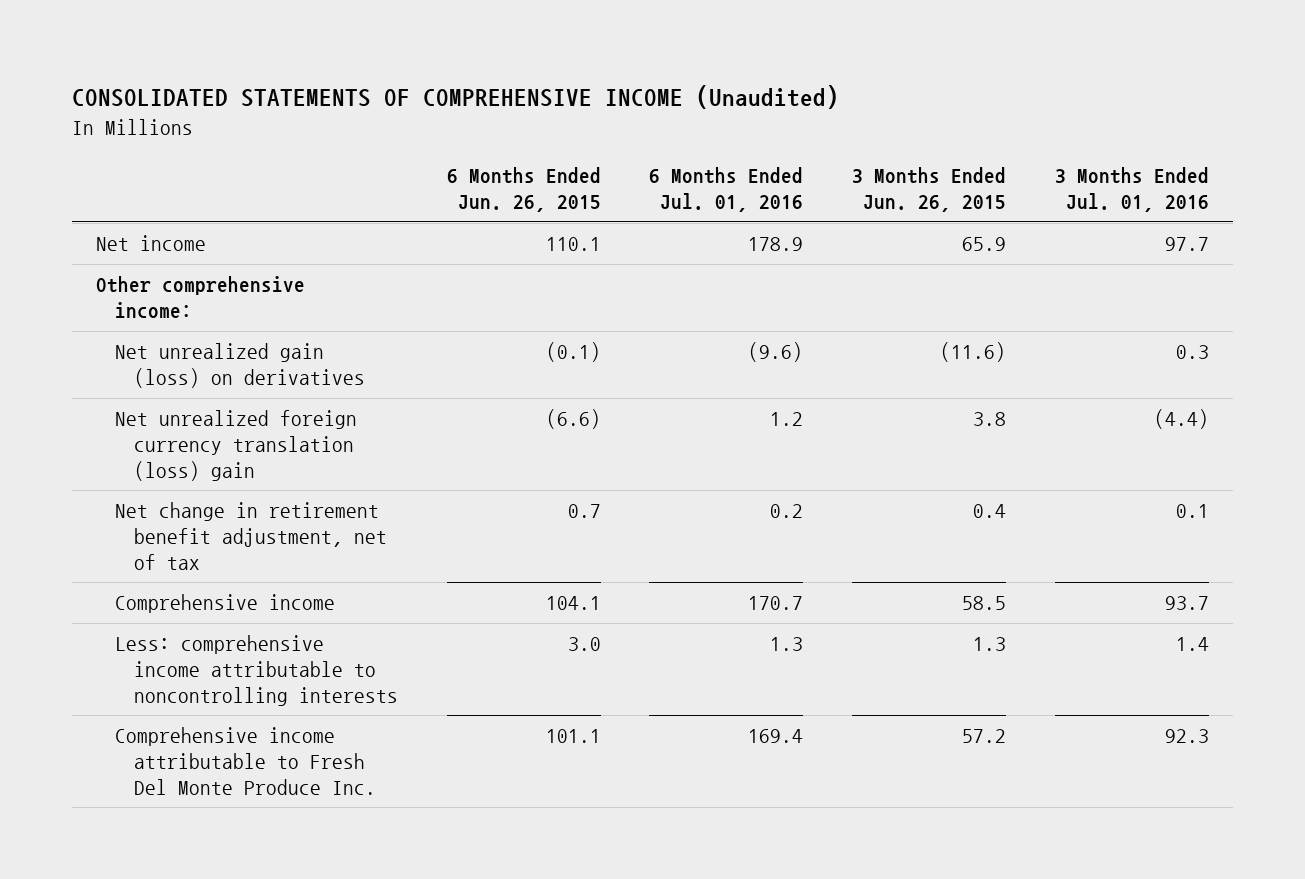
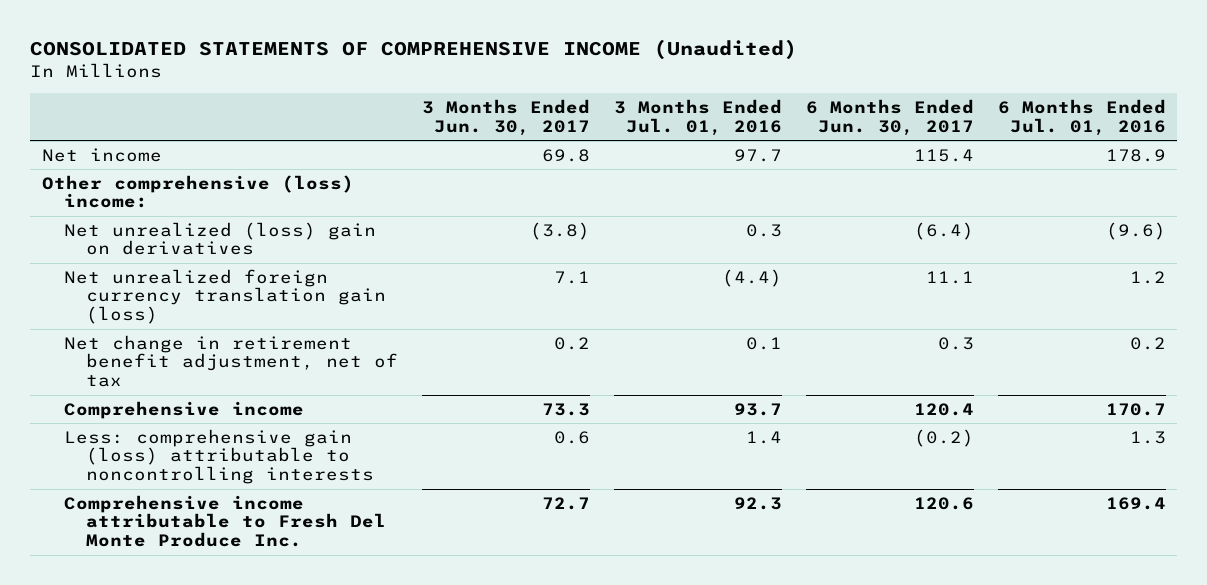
[446,167,601,212] 6 Months Ended Jun. 26, 2015 -> none
[852,167,1007,212] 3 Months Ended Jun. 26, 2015 -> none
none -> [422,98,591,136] 3 Months Ended Jun. 30, 2017
none -> [805,98,974,136] 6 Months Ended Jun. 30, 2017
[96,276,306,320] Other comprehensive income: -> [41,174,354,209] Other comprehensive (loss) income:
[115,343,366,389] Net unrealized gain (loss) on derivatives -> [64,221,377,256] Net unrealized (loss) gain on derivatives
[115,410,358,481] Net unrealized foreign currency translation (loss) gain -> [64,268,387,325] Net unrealized foreign currency translation gain (loss)
[115,635,399,706] Less: comprehensive income attributable to noncontrolling interests -> [64,428,375,485] Less: comprehensive gain (loss) attributable to noncontrolling interests

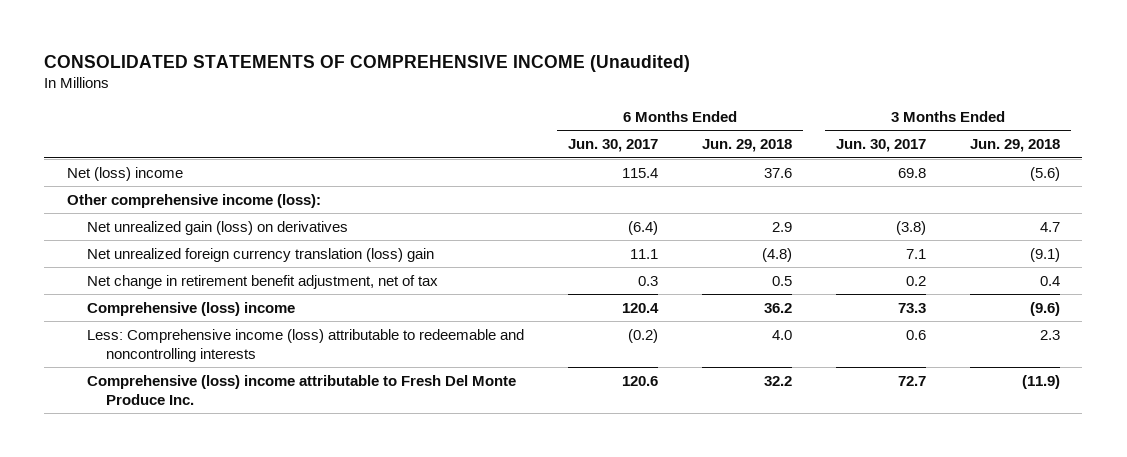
[613,98,782,136] 3 Months Ended Jul. 01, 2016 -> none
[997,98,1166,136] 6 Months Ended Jul. 01, 2016 -> none
none -> [701,139,792,153] Jun. 29, 2018
none -> [970,139,1061,153] Jun. 29, 2018
[41,147,162,162] Net income -> [66,166,183,181] Net (loss) income
[41,174,354,209] Other comprehensive (loss) income: -> [66,193,321,208] Other comprehensive income (loss):
[64,221,377,256] Net unrealized (loss) gain on derivatives -> [86,220,348,235] Net unrealized gain (loss) on derivatives
[64,268,387,325] Net unrealized foreign currency translation gain (loss) -> [86,247,434,262] Net unrealized foreign currency translation (loss) gain
[64,400,305,419] Comprehensive income -> [86,301,295,316] Comprehensive (loss) income
[64,428,375,485] Less: comprehensive gain (loss) attributable to noncontrolling interests -> [86,328,524,362] Less: Comprehensive income (loss) attributable to redeemable and noncontrolling interests
[64,494,387,548] Comprehensive income attributable to Fresh Del Monte Produce Inc. -> [86,374,516,405] Comprehensive (loss) income attributable to Fresh Del Monte Produce Inc.

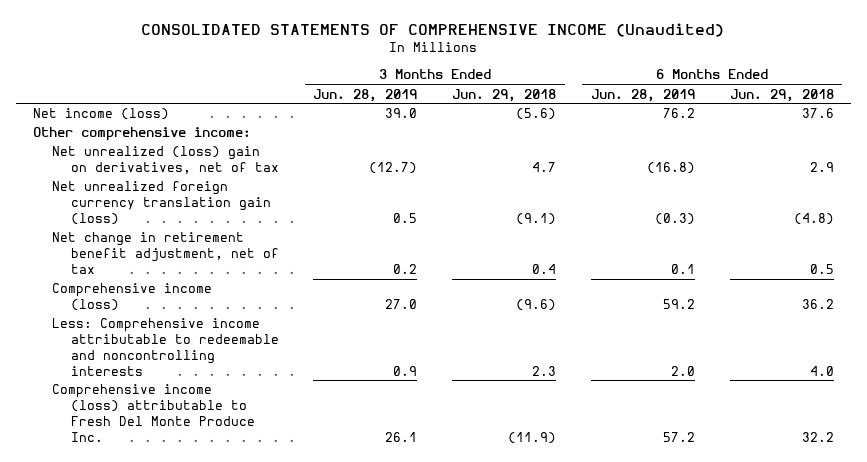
[567,139,658,153] Jun. 30, 2017 -> none
[836,139,927,153] Jun. 30, 2017 -> none
none -> [313,88,418,102] Jun. 28, 2019
none -> [590,88,695,102] Jun. 28, 2019
[66,166,183,181] Net (loss) income -> [33,108,170,121] Net income (loss)
[66,193,321,208] Other comprehensive income (loss): -> [33,127,252,142] Other comprehensive income:
[86,220,348,235] Net unrealized gain (loss) on derivatives -> [51,146,279,175] Net unrealized (loss) gain on derivatives, net of tax
[86,247,434,262] Net unrealized foreign currency translation (loss) gain -> [51,181,271,225] Net unrealized foreign currency translation gain (loss)
[86,301,295,316] Comprehensive (loss) income -> [51,283,212,312] Comprehensive income (loss)
[86,328,524,362] Less: Comprehensive income (loss) attributable to redeemable and noncontrolling interests -> [51,318,279,376] Less: Comprehensive income attributable to redeemable and noncontrolling interests
[86,374,516,405] Comprehensive (loss) income attributable to Fresh Del Monte Produce Inc. -> [51,384,255,442] Comprehensive income (loss) attributable to Fresh Del Monte Produce Inc.

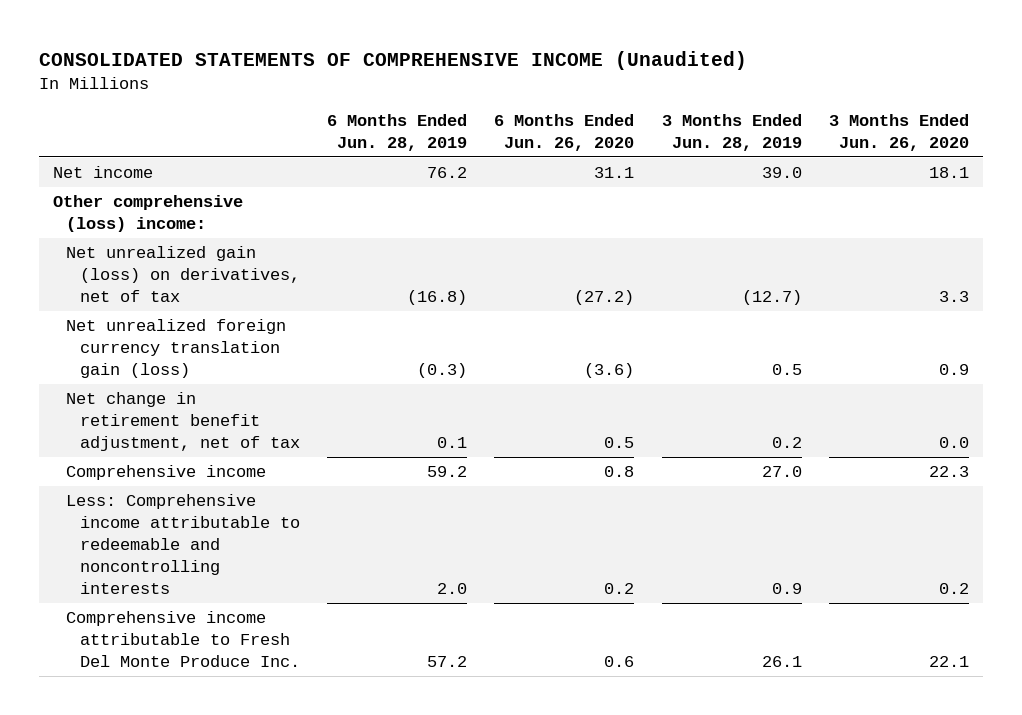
[452,88,557,102] Jun. 29, 2018 -> none
[729,88,834,102] Jun. 29, 2018 -> none
none -> [494,113,635,151] 6 Months Ended Jun. 26, 2020
none -> [828,113,969,151] 3 Months Ended Jun. 26, 2020
[33,108,170,121] Net income (loss) -> [53,166,154,179] Net income
[33,127,252,142] Other comprehensive income: -> [53,195,244,233] Other comprehensive (loss) income:
[51,146,279,175] Net unrealized (loss) gain on derivatives, net of tax -> [66,246,300,303] Net unrealized gain (loss) on derivatives, net of tax
[51,283,212,312] Comprehensive income (loss) -> [66,465,267,481] Comprehensive income
[51,384,255,442] Comprehensive income (loss) attributable to Fresh Del Monte Produce Inc. -> [66,611,300,668] Comprehensive income attributable to Fresh Del Monte Produce Inc.

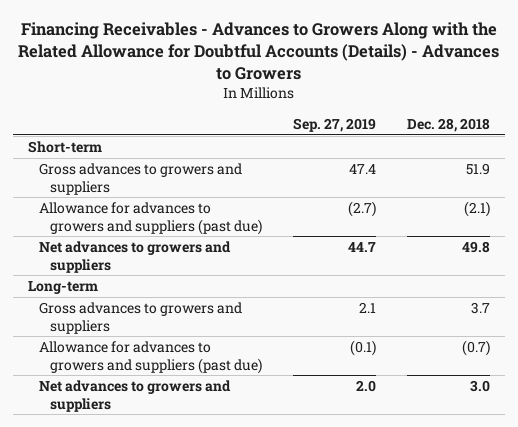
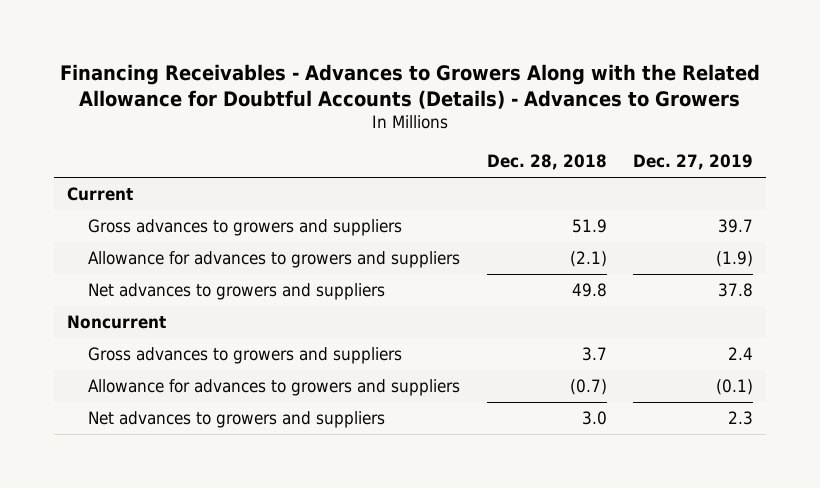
[292,117,376,132] Sep. 27, 2019 -> none
none -> [633,154,754,171] Dec. 27, 2019
[28,141,103,154] Short-term -> [66,187,133,202] Current
[39,202,263,235] Allowance for advances to growers and suppliers (past due) -> [88,251,461,269] Allowance for advances to growers and suppliers
[28,281,99,295] Long-term -> [66,315,166,330] Noncurrent
[39,341,263,374] Allowance for advances to growers and suppliers (past due) -> [88,379,461,397] Allowance for advances to growers and suppliers

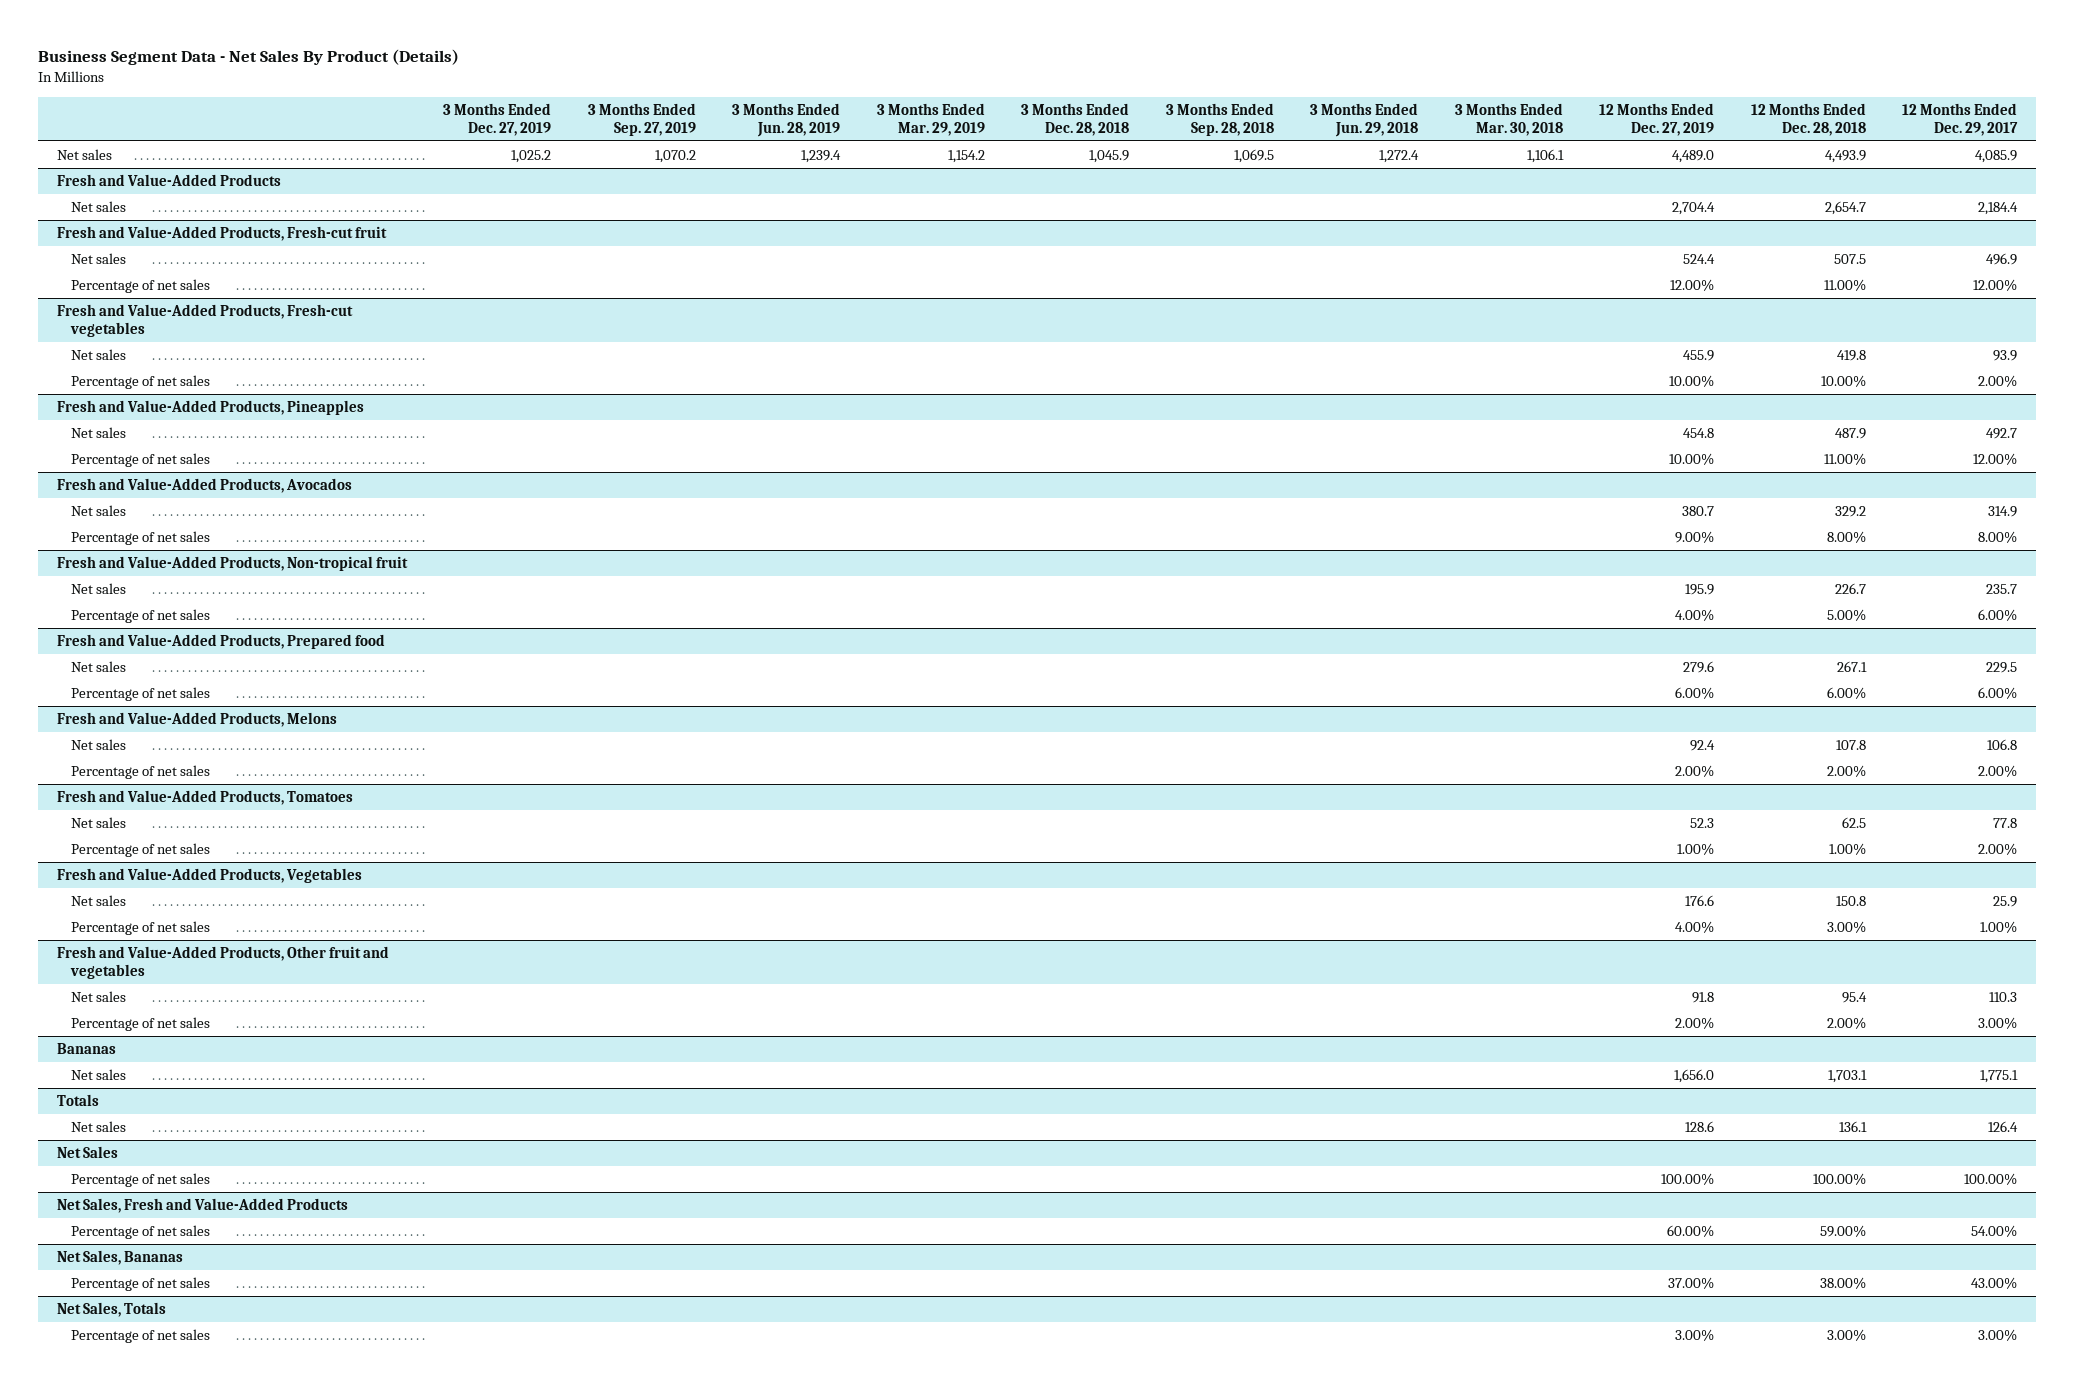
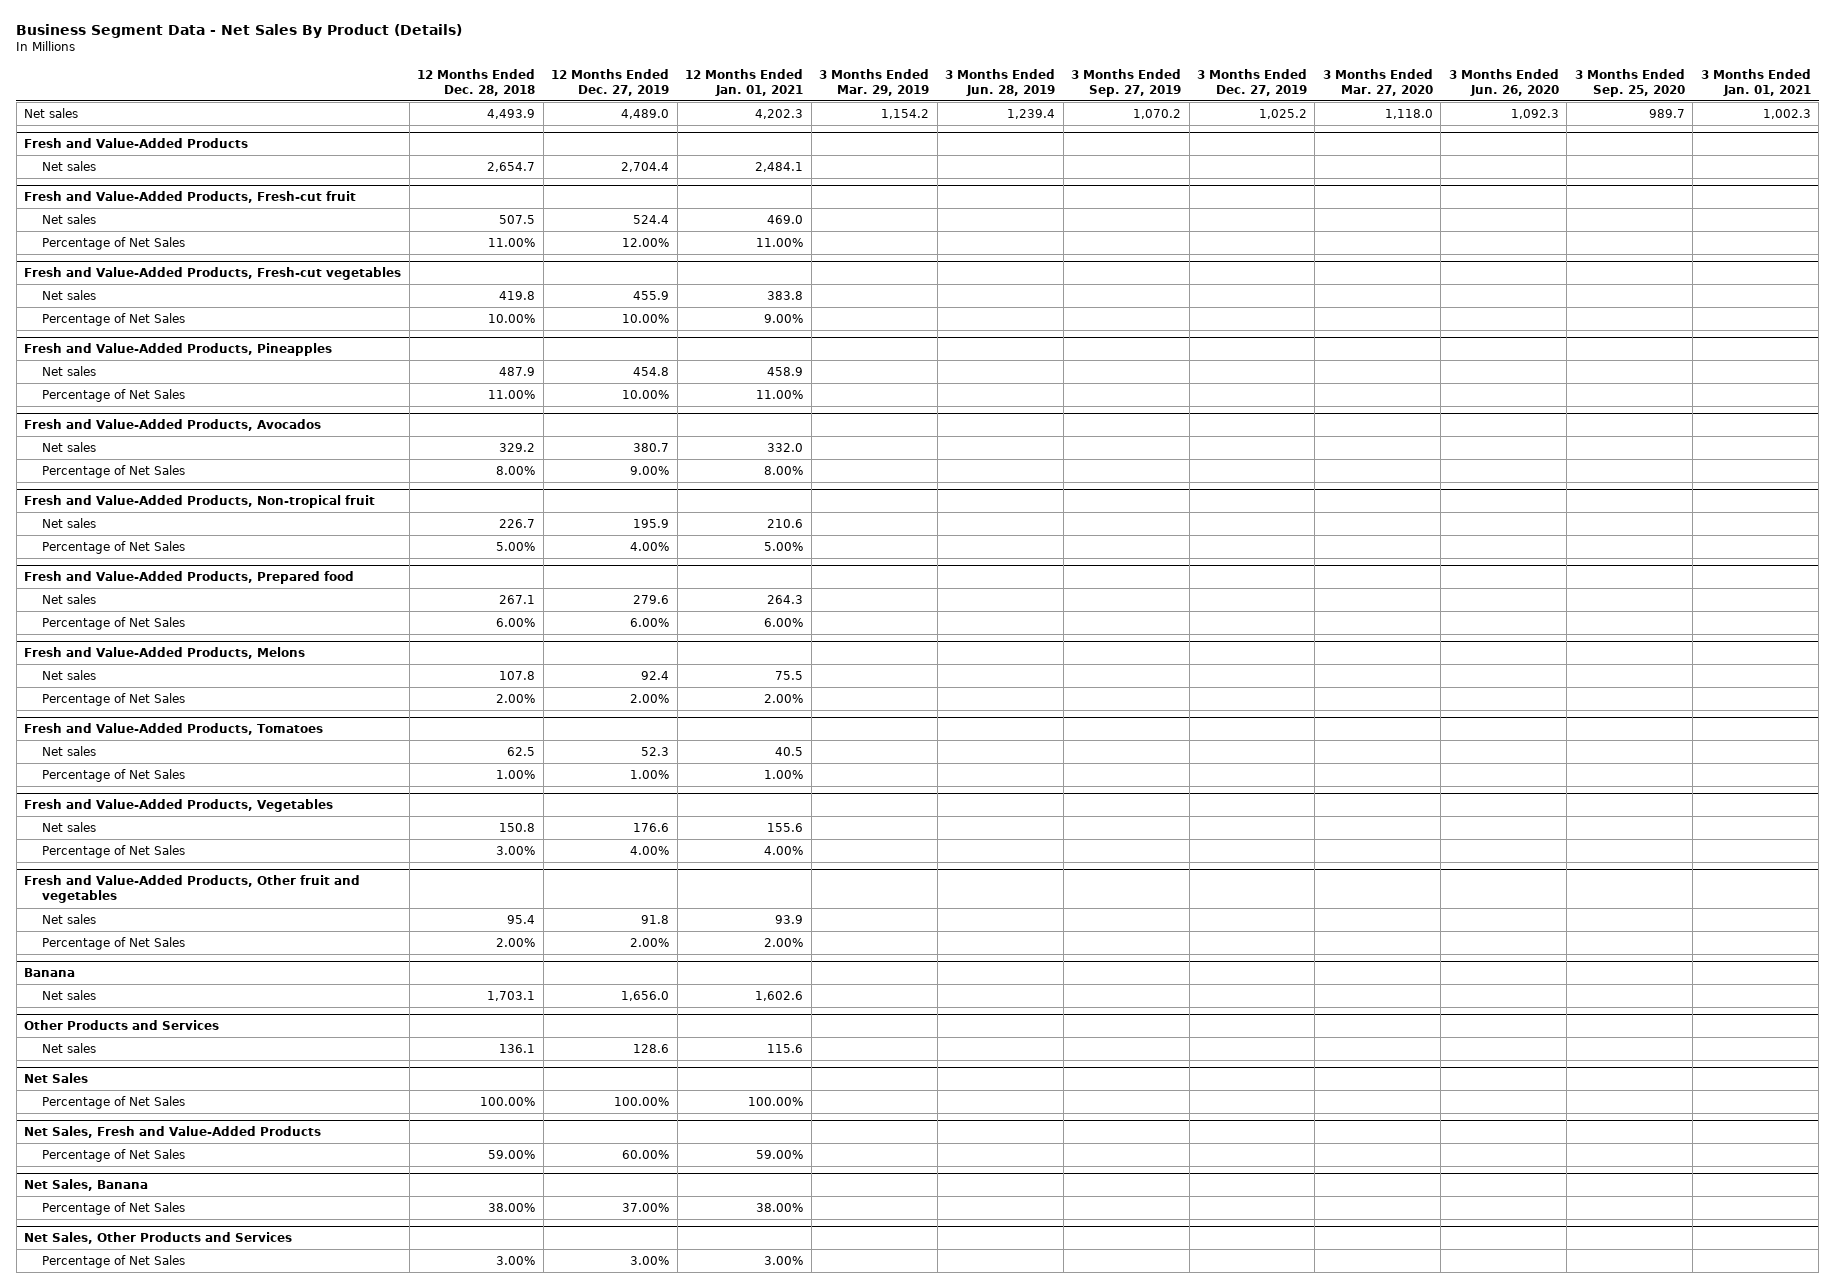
[1021,102,1130,136] 3 Months Ended Dec. 28, 2018 -> none
[1165,102,1274,136] 3 Months Ended Sep. 28, 2018 -> none
[1310,102,1419,137] 3 Months Ended Jun. 29, 2018 -> none
[1454,102,1563,136] 3 Months Ended Mar. 30, 2018 -> none
[1902,102,2019,136] 12 Months Ended Dec. 29, 2017 -> none
none -> [685,68,804,96] 12 Months Ended Jan. 01, 2021
none -> [1322,68,1433,96] 3 Months Ended Mar. 27, 2020
none -> [1448,68,1559,96] 3 Months Ended Jun. 26, 2020
none -> [1574,68,1685,97] 3 Months Ended Sep. 25, 2020
none -> [1700,68,1811,96] 3 Months Ended Jan. 01, 2021
[71,279,211,294] Percentage of net sales -> [42,236,186,250] Percentage of Net Sales
[71,375,211,390] Percentage of net sales -> [42,312,186,326] Percentage of Net Sales
[71,453,211,468] Percentage of net sales -> [42,388,186,402] Percentage of Net Sales
[71,531,211,546] Percentage of net sales -> [42,464,186,478] Percentage of Net Sales
[71,609,211,624] Percentage of net sales -> [42,540,186,554] Percentage of Net Sales
[71,687,211,702] Percentage of net sales -> [42,616,186,630] Percentage of Net Sales
[71,765,211,780] Percentage of net sales -> [42,692,186,706] Percentage of Net Sales
[71,843,211,858] Percentage of net sales -> [42,768,186,782] Percentage of Net Sales
[71,921,211,936] Percentage of net sales -> [42,844,186,858] Percentage of Net Sales
[71,1017,211,1032] Percentage of net sales -> [42,936,186,950] Percentage of Net Sales
[56,1043,116,1055] Bananas -> [24,968,76,978] Banana
[56,1094,99,1107] Totals -> [24,1020,220,1031] Other Products and Services
[71,1173,211,1188] Percentage of net sales -> [42,1095,186,1109] Percentage of Net Sales
[56,1302,166,1318] Net Sales, Totals -> none
[71,1225,211,1240] Percentage of net sales -> [42,1148,186,1162] Percentage of Net Sales
[56,1250,183,1266] Net Sales, Bananas -> [24,1179,149,1192] Net Sales, Banana
[71,1277,211,1292] Percentage of net sales -> [42,1201,186,1215] Percentage of Net Sales
none -> [24,1232,293,1245] Net Sales, Other Products and Services
[71,1329,211,1344] Percentage of net sales -> [42,1254,186,1268] Percentage of Net Sales

